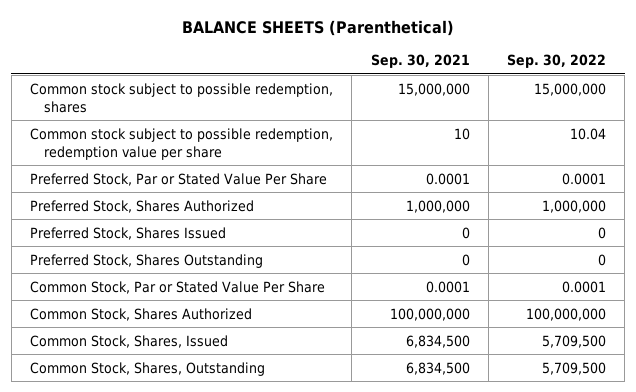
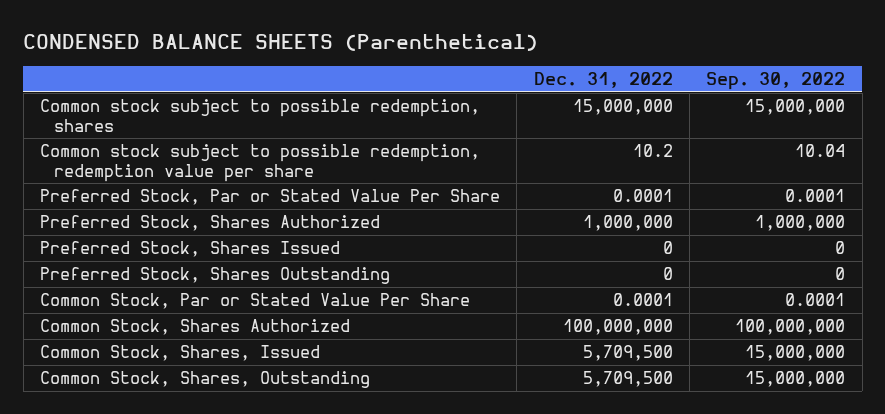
[182,19,455,36] BALANCE SHEETS (Parenthetical) -> [23,33,539,51] CONDENSED BALANCE SHEETS (Parenthetical)
[370,54,470,69] Sep. 30, 2021 -> none
none -> [533,71,673,88] Dec. 31, 2022
[542,334,607,348] 5,709,500 -> [745,345,846,362] 15,000,000
[542,361,607,375] 5,709,500 -> [745,371,846,388] 15,000,000

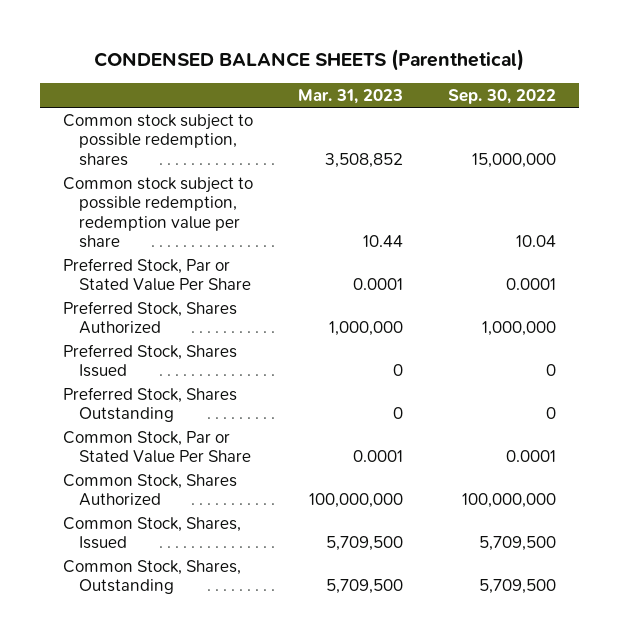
[533,71,673,88] Dec. 31, 2022 -> none
none -> [297,88,403,104] Mar. 31, 2023
[745,345,846,362] 15,000,000 -> [479,536,557,552] 5,709,500
[745,371,846,388] 15,000,000 -> [479,579,557,595] 5,709,500

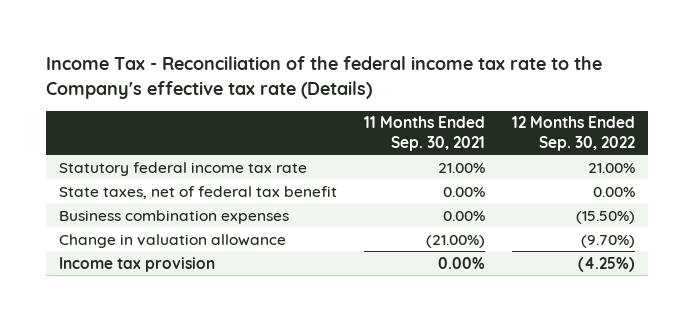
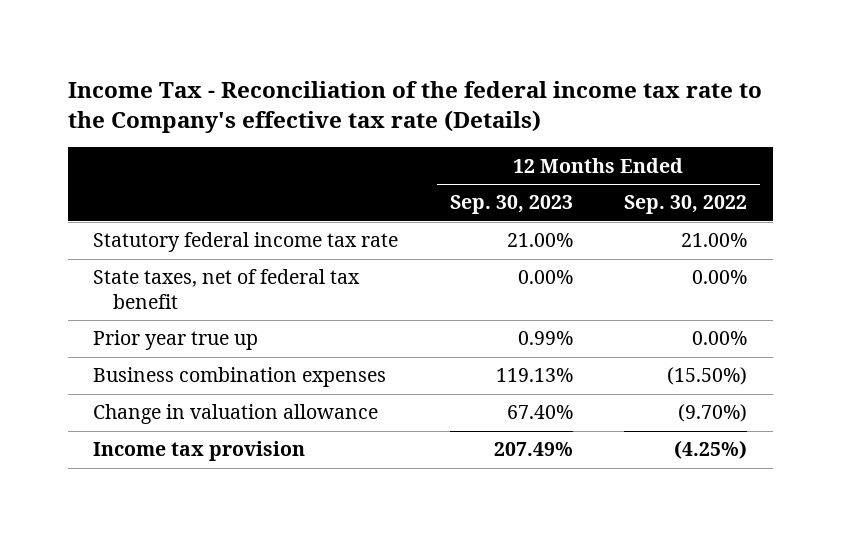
[364,116,486,151] 11 Months Ended Sep. 30, 2021 -> none
none -> [449,195,573,215] Sep. 30, 2023
none -> [93,330,259,351] Prior year true up

